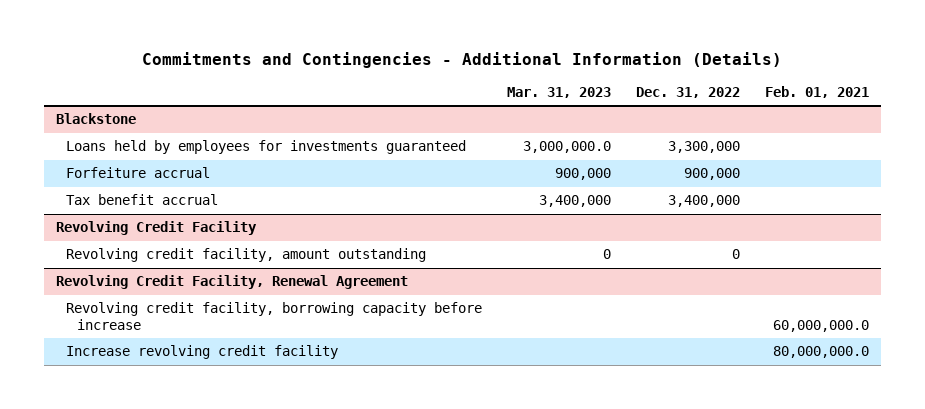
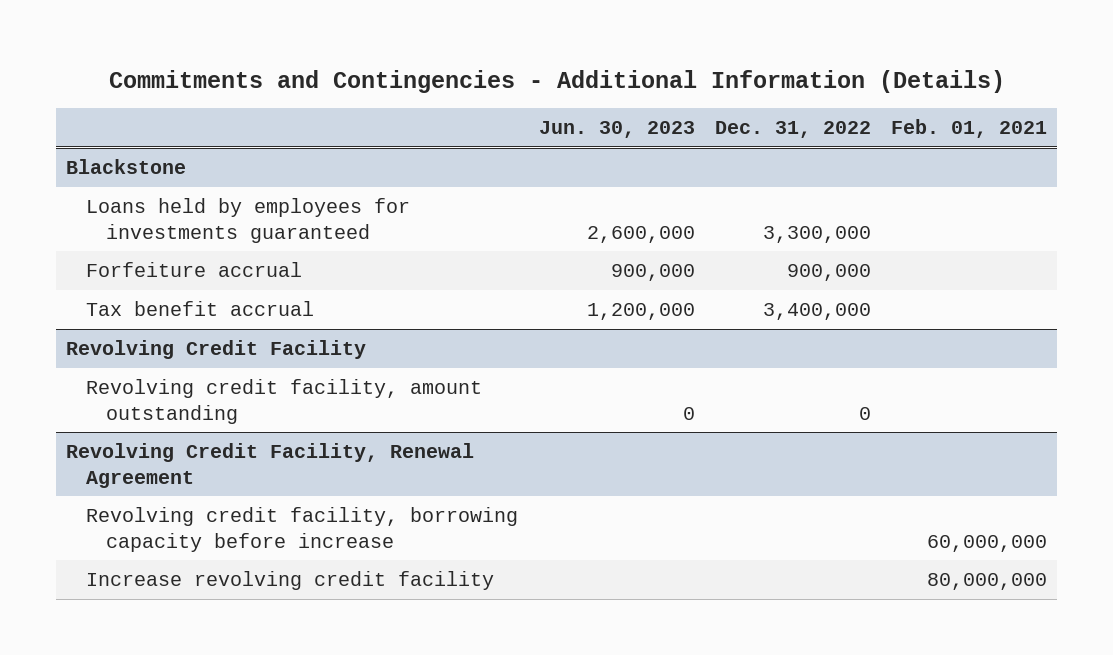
[507,86,612,98] Mar. 31, 2023 -> none
none -> [538,120,695,138] Jun. 30, 2023
[772,319,869,332] 60,000,000.0 -> [927,534,1048,552] 60,000,000
[772,346,869,359] 80,000,000.0 -> [927,573,1048,591] 80,000,000

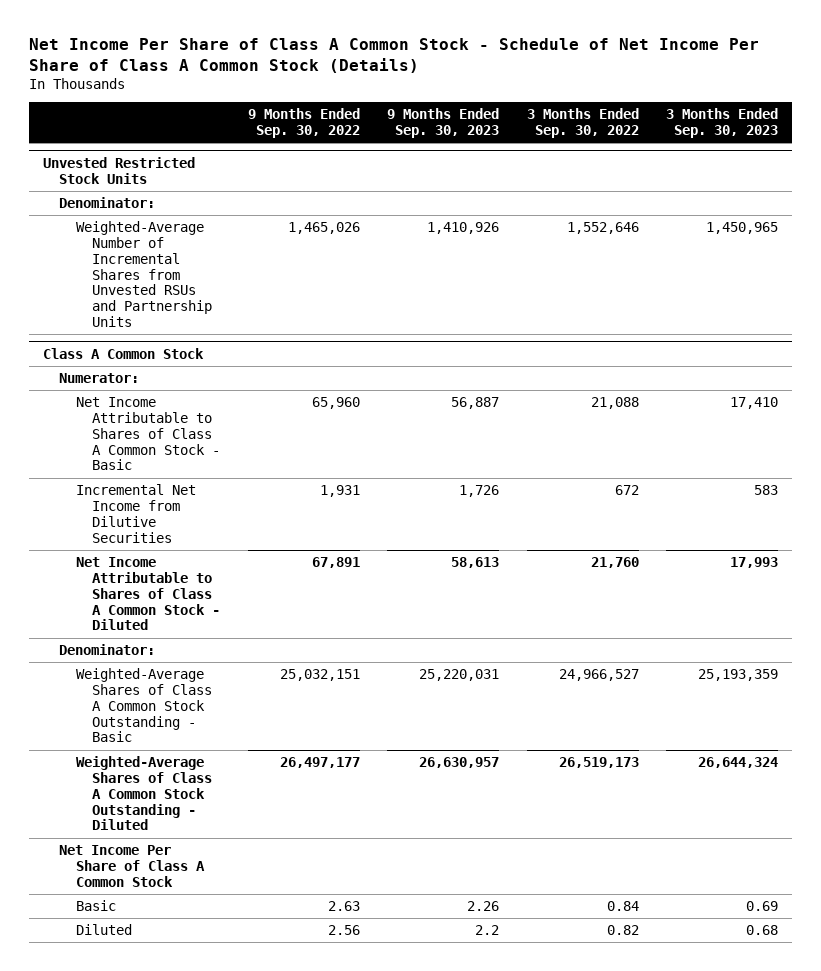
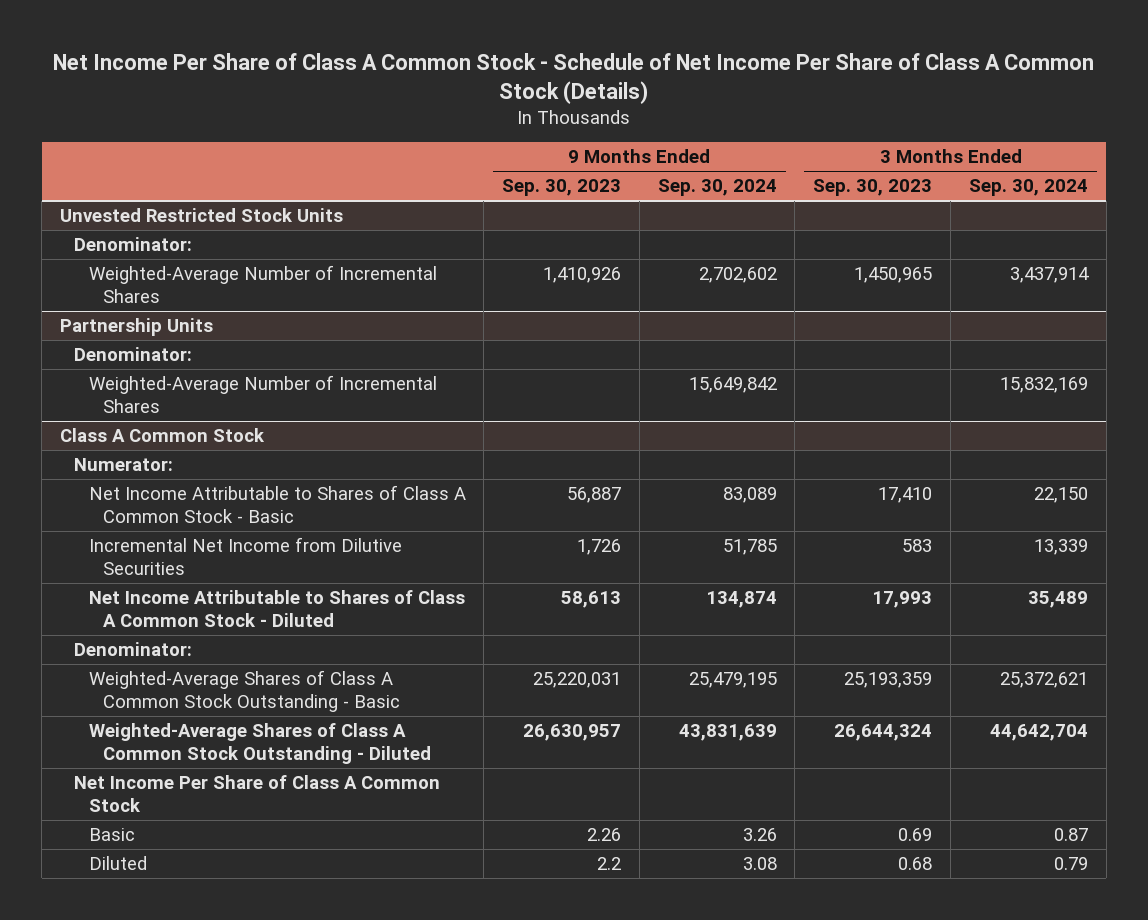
[247,108,360,139] 9 Months Ended Sep. 30, 2022 -> none
[526,108,639,139] 3 Months Ended Sep. 30, 2022 -> none
none -> [657,179,777,197] Sep. 30, 2024
none -> [968,179,1088,197] Sep. 30, 2024
[75,221,213,328] Weighted-Average Number of Incremental Shares from Unvested RSUs and Partnership Units -> [88,265,437,303] Weighted-Average Number of Incremental Shares
none -> [59,318,213,337] Partnership Units
none -> [74,347,193,362] Denominator:
none -> [88,375,437,413] Weighted-Average Number of Incremental Shares

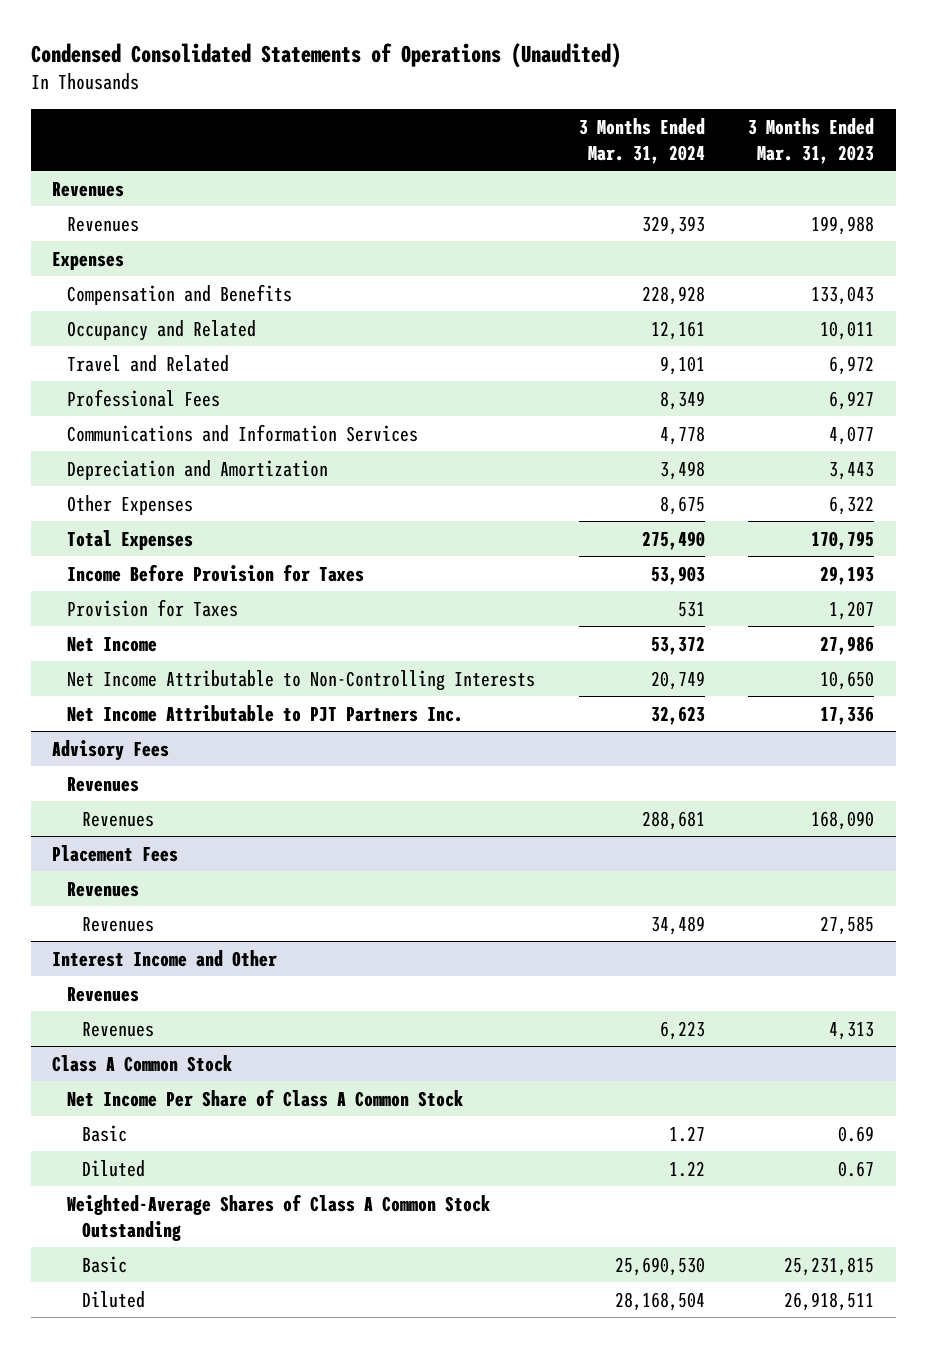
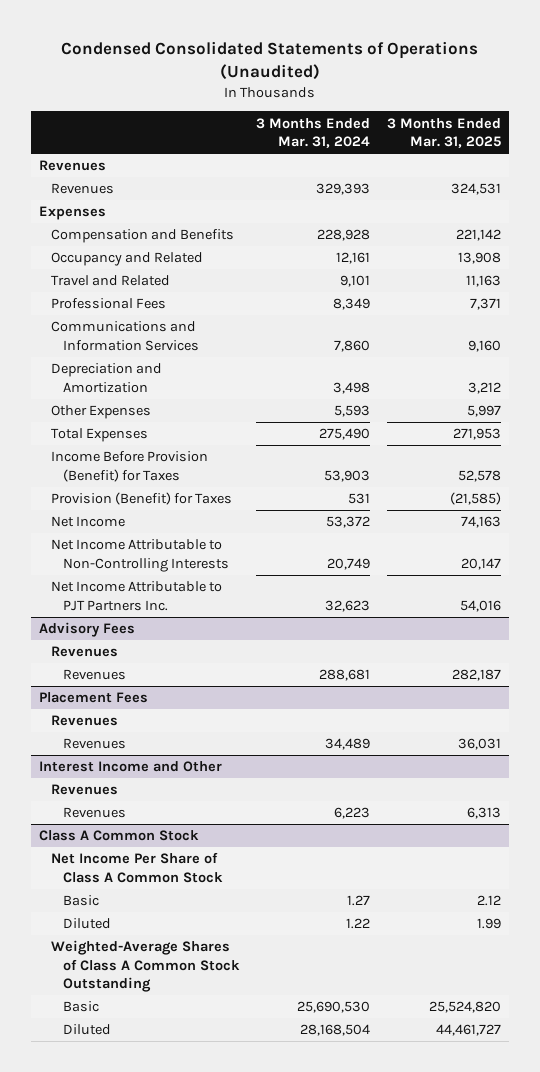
[748,117,875,164] 3 Months Ended Mar. 31, 2023 -> none
none -> [386,117,501,149] 3 Months Ended Mar. 31, 2025
[659,425,705,445] 4,778 -> [334,339,371,352] 7,860
[659,495,705,515] 8,675 -> [334,405,371,418] 5,593
[67,563,365,582] Income Before Provision for Taxes -> [51,451,209,482] Income Before Provision (Benefit) for Taxes
[67,598,239,617] Provision for Taxes -> [51,492,233,506] Provision (Benefit) for Taxes

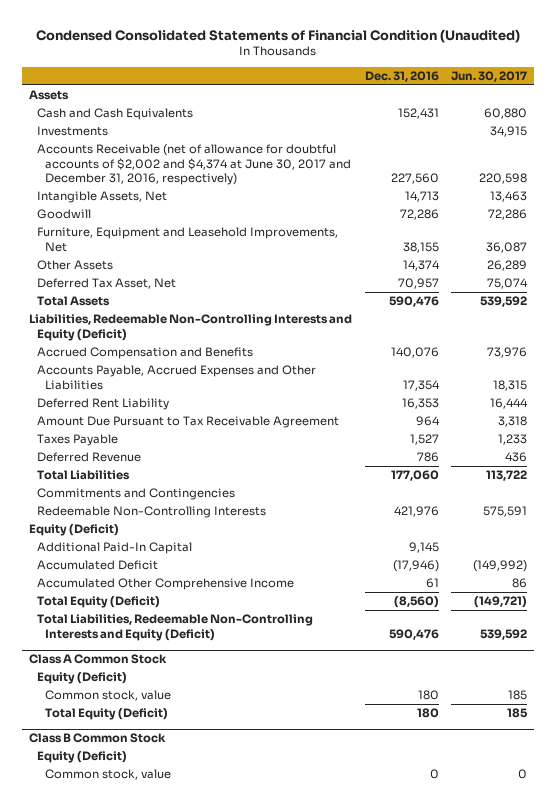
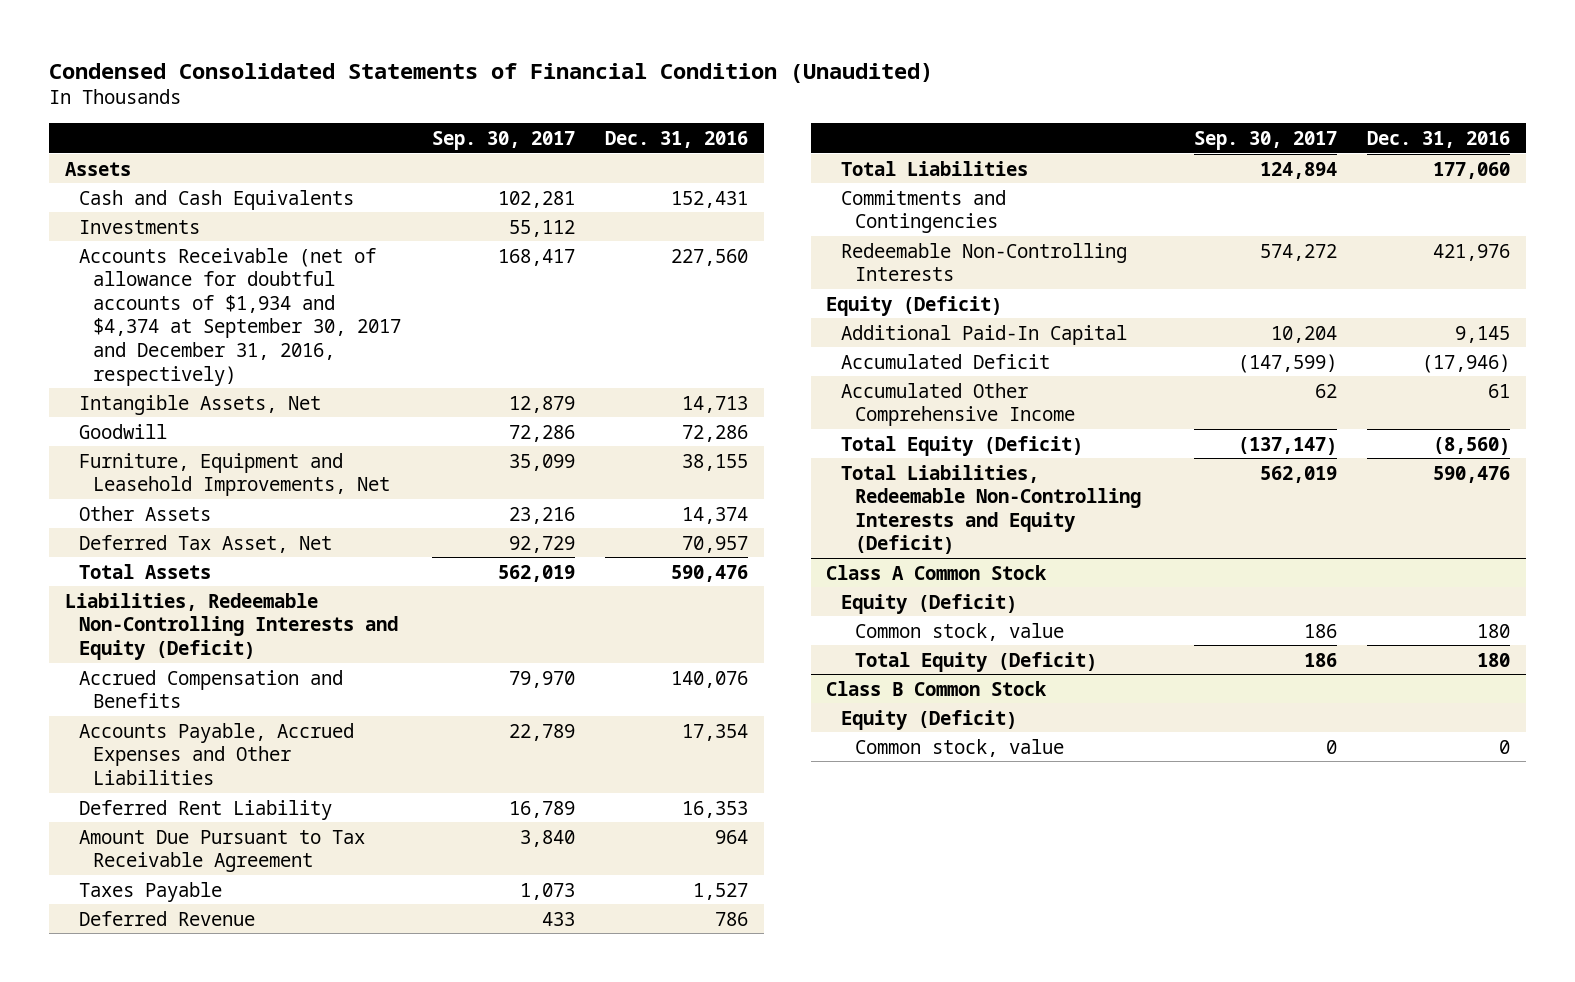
[451,70,528,82] Jun. 30, 2017 -> none
none -> [431,130,575,150] Sep. 30, 2017
[36,144,352,185] Accounts Receivable (net of allowance for doubtful accounts of $2,002 and $4,374 at June 30, 2017 and December 31, 2016, respectively) -> [78,247,401,386] Accounts Receivable (net of allowance for doubtful accounts of $1,934 and $4,374 at September 30, 2017 and December 31, 2016, respectively)

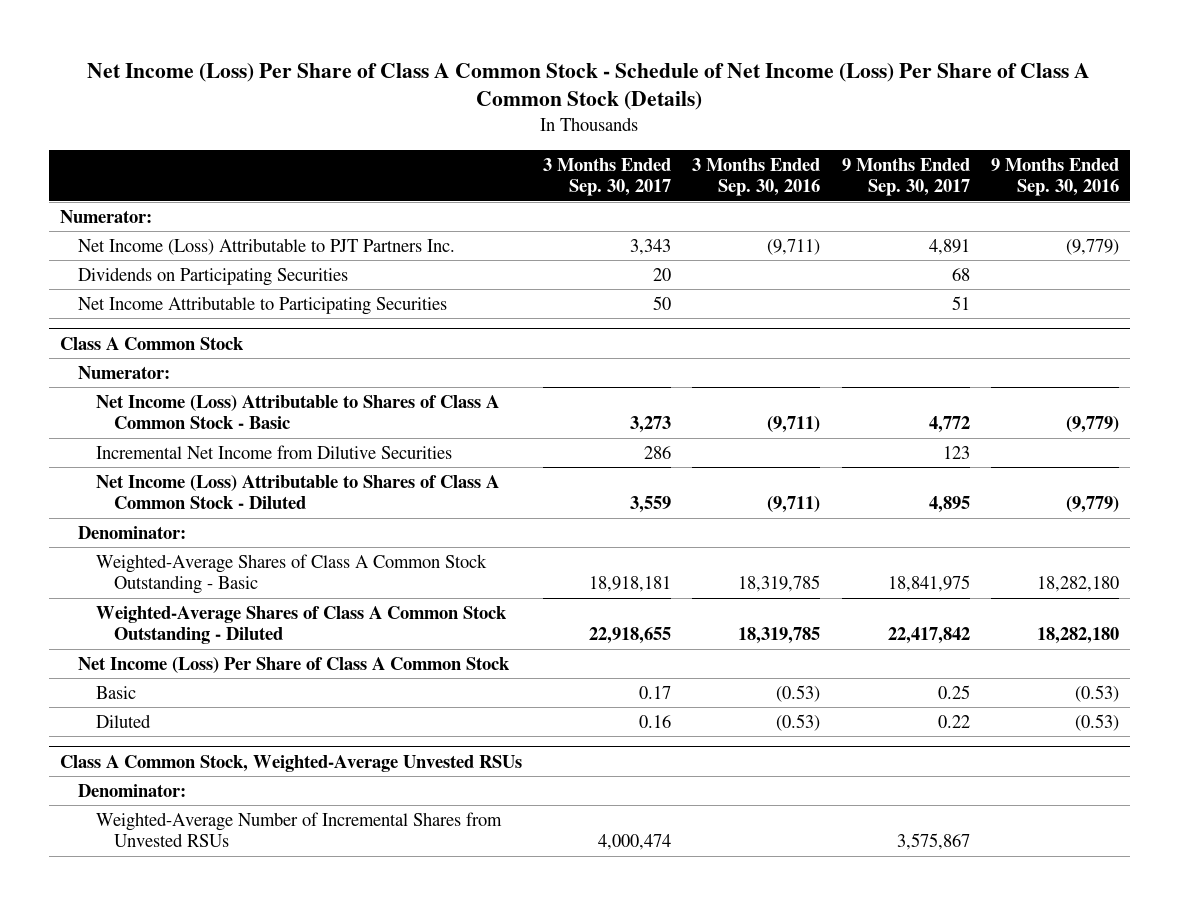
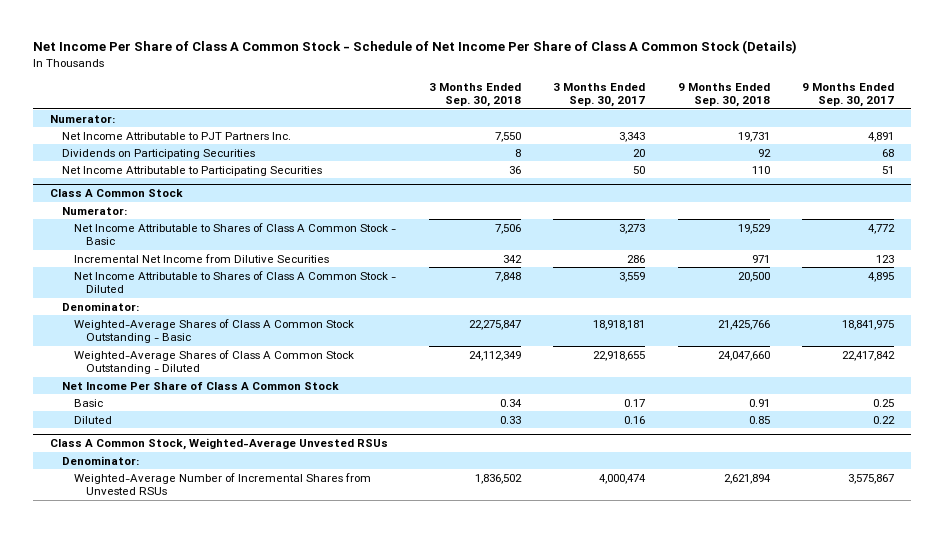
[87,62,1091,111] Net Income (Loss) Per Share of Class A Common Stock - Schedule of Net Income (Loss) Per Share of Class A Common Stock (Details) -> [33,40,798,55] Net Income Per Share of Class A Common Stock - Schedule of Net Income Per Share of Class A Common Stock (Details)
[692,157,821,197] 3 Months Ended Sep. 30, 2016 -> none
[991,157,1120,197] 9 Months Ended Sep. 30, 2016 -> none
none -> [428,82,521,108] 3 Months Ended Sep. 30, 2018
none -> [677,82,770,108] 9 Months Ended Sep. 30, 2018
[77,237,455,255] Net Income (Loss) Attributable to PJT Partners Inc. -> [61,131,291,140] Net Income Attributable to PJT Partners Inc.
[95,394,499,430] Net Income (Loss) Attributable to Shares of Class A Common Stock - Basic -> [74,222,397,246] Net Income Attributable to Shares of Class A Common Stock - Basic
[95,474,499,510] Net Income (Loss) Attributable to Shares of Class A Common Stock - Diluted -> [74,270,397,294] Net Income Attributable to Shares of Class A Common Stock - Diluted
[77,656,510,673] Net Income (Loss) Per Share of Class A Common Stock -> [61,381,339,390] Net Income Per Share of Class A Common Stock

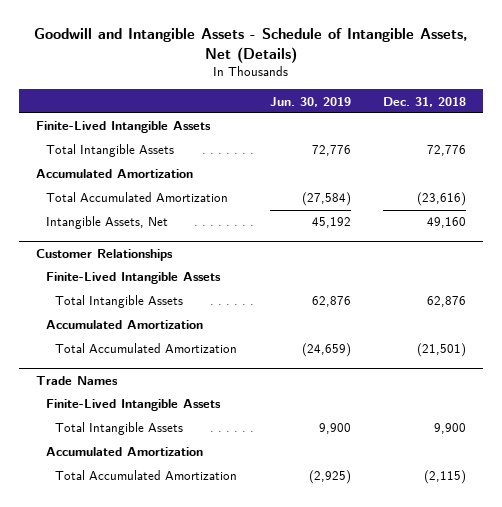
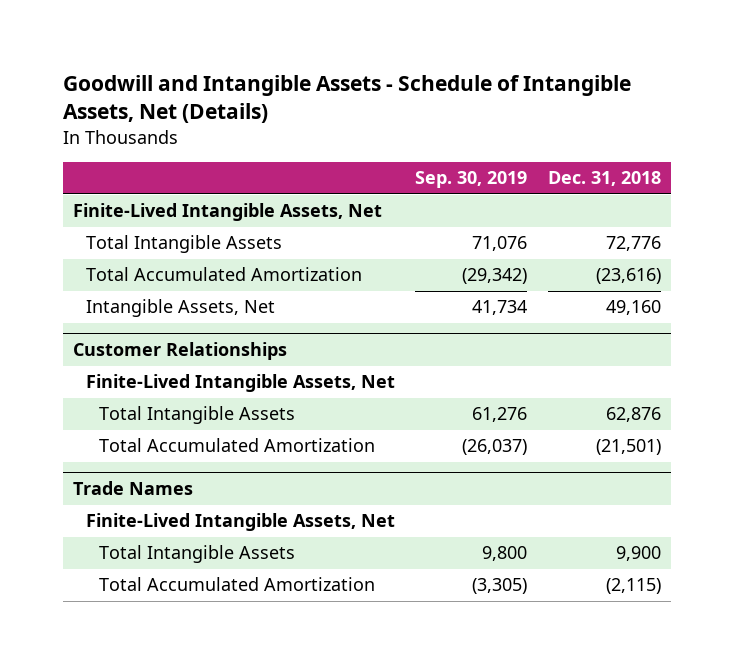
[269,96,351,107] Jun. 30, 2019 -> none
none -> [415,171,528,189] Sep. 30, 2019
[35,121,211,134] Finite-Lived Intangible Assets -> [72,203,382,222] Finite-Lived Intangible Assets, Net
[35,169,193,179] Accumulated Amortization -> none
[45,272,221,285] Finite-Lived Intangible Assets -> [85,374,395,393] Finite-Lived Intangible Assets, Net
[45,320,203,330] Accumulated Amortization -> none
[45,399,221,412] Finite-Lived Intangible Assets -> [85,513,395,532] Finite-Lived Intangible Assets, Net
[45,447,203,457] Accumulated Amortization -> none

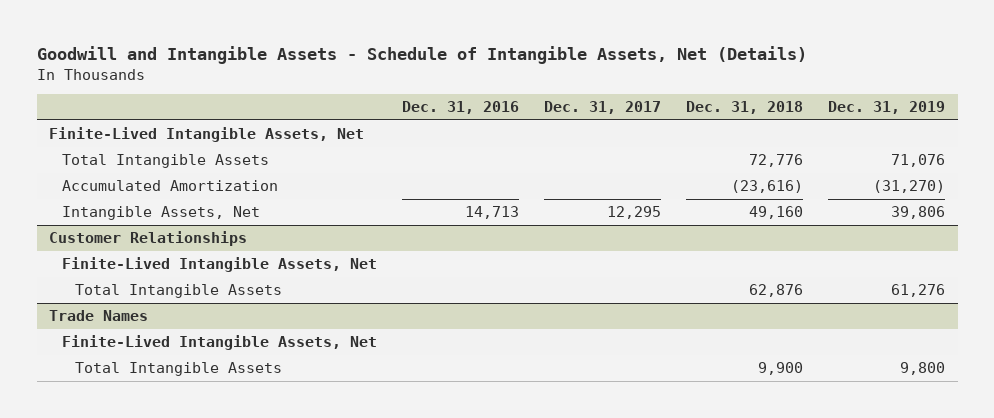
[415,171,528,189] Sep. 30, 2019 -> none
none -> [402,101,520,115] Dec. 31, 2016
none -> [544,101,662,115] Dec. 31, 2017
none -> [828,101,946,115] Dec. 31, 2019
[85,267,362,282] Total Accumulated Amortization -> [62,180,279,192] Accumulated Amortization
[98,438,375,453] Total Accumulated Amortization -> none
[98,577,375,592] Total Accumulated Amortization -> none

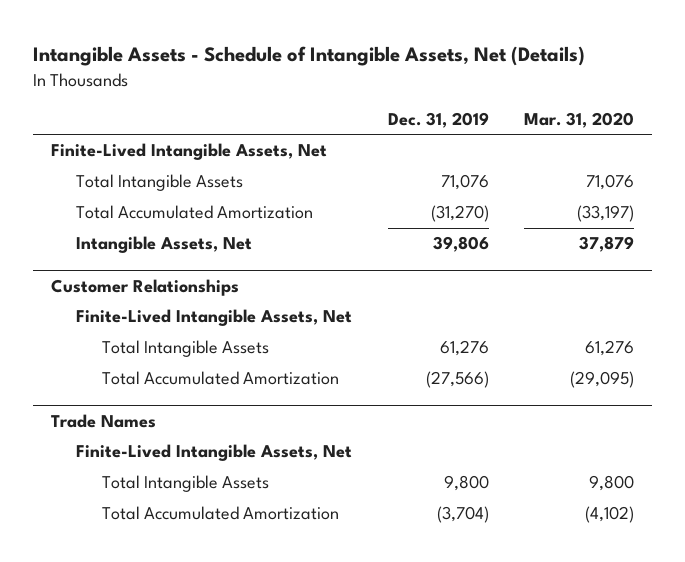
[36,45,807,64] Goodwill and Intangible Assets - Schedule of Intangible Assets, Net (Details) -> [33,46,586,67] Intangible Assets - Schedule of Intangible Assets, Net (Details)
[402,101,520,115] Dec. 31, 2016 -> none
[544,101,662,115] Dec. 31, 2017 -> none
[686,101,804,115] Dec. 31, 2018 -> none
none -> [524,112,635,129] Mar. 31, 2020
[62,180,279,192] Accumulated Amortization -> [76,205,314,220] Total Accumulated Amortization
none -> [101,371,339,386] Total Accumulated Amortization
none -> [101,506,339,521] Total Accumulated Amortization

